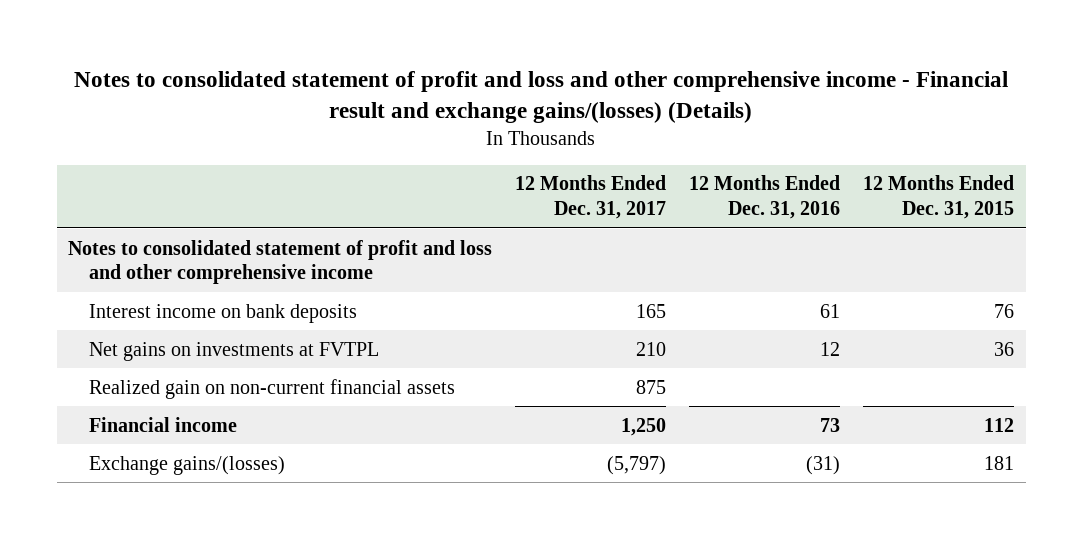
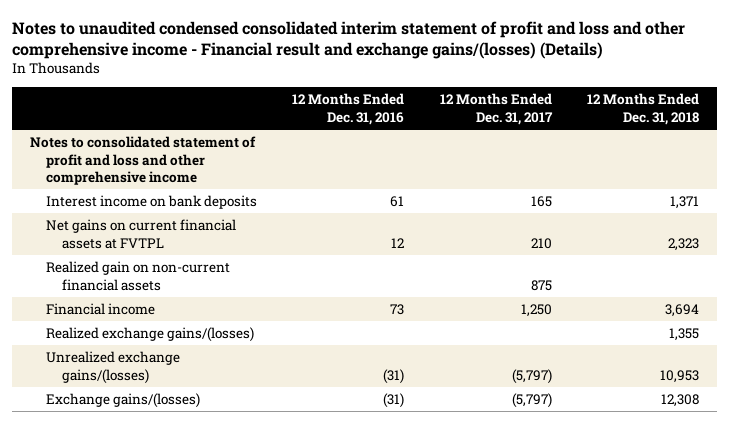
[74,71,1009,124] Notes to consolidated statement of profit and loss and other comprehensive income - Financial result and exchange gains/(losses) (Details) -> [12,20,686,59] Notes to unaudited condensed consolidated interim statement of profit and loss and other comprehensive income - Financial result and exchange gains/(losses) (Details)
[863,175,1015,220] 12 Months Ended Dec. 31, 2015 -> none
none -> [587,93,700,125] 12 Months Ended Dec. 31, 2018
[88,341,379,361] Net gains on investments at FVTPL -> [45,219,236,249] Net gains on current financial assets at FVTPL
none -> [45,327,254,343] Realized exchange gains/(losses)
none -> [45,351,180,384] Unrealized exchange gains/(losses)

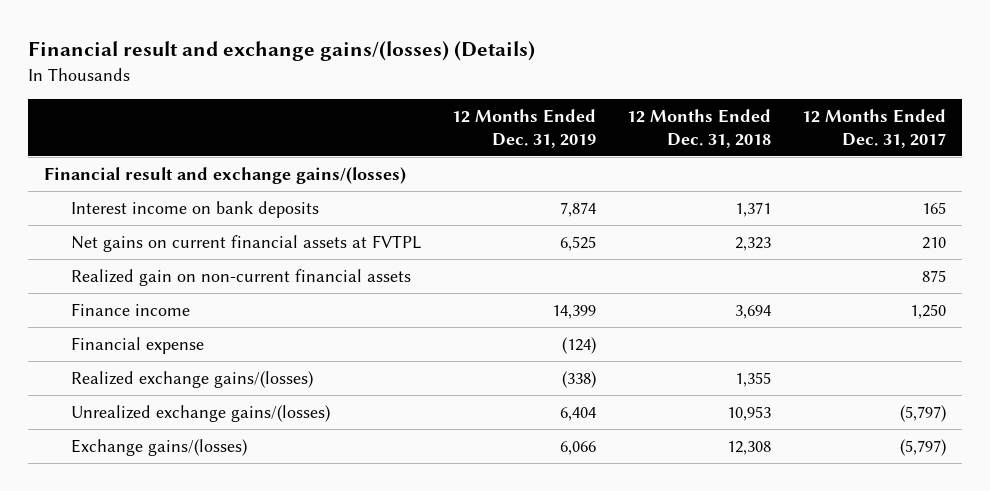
[12,20,686,59] Notes to unaudited condensed consolidated interim statement of profit and loss and other comprehensive income - Financial result and exchange gains/(losses) (Details) -> [28,41,536,62] Financial result and exchange gains/(losses) (Details)
[292,93,405,125] 12 Months Ended Dec. 31, 2016 -> none
none -> [451,108,596,148] 12 Months Ended Dec. 31, 2019
[29,136,256,186] Notes to consolidated statement of profit and loss and other comprehensive income -> none
none -> [43,166,406,184] Financial result and exchange gains/(losses)
[45,303,155,316] Financial income -> [70,302,190,316] Finance income
none -> [70,336,204,354] Financial expense

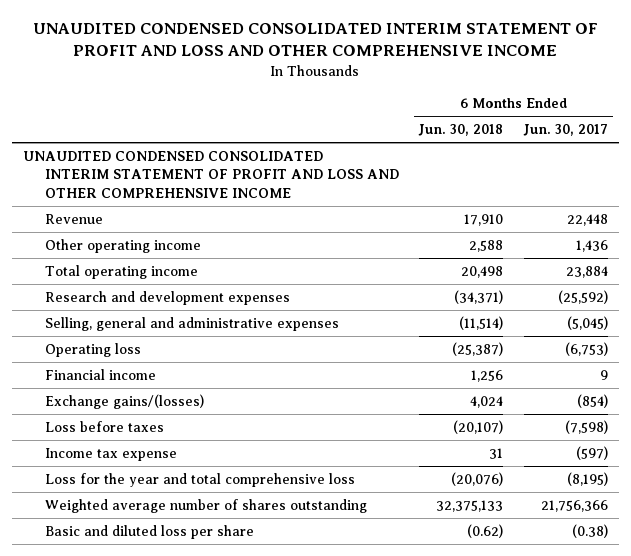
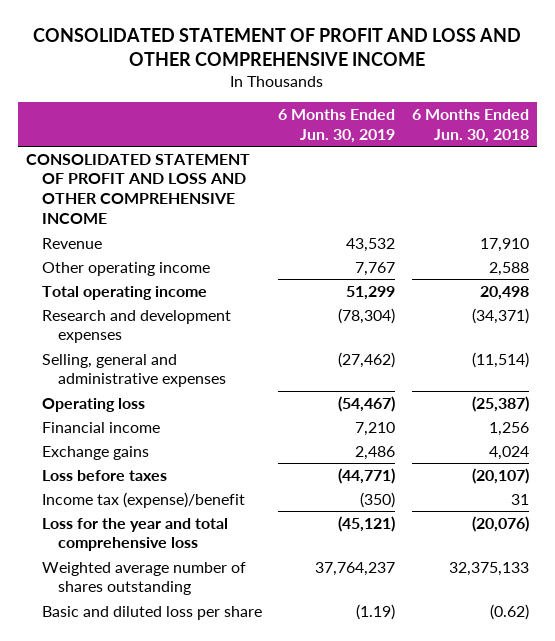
[33,23,599,57] UNAUDITED CONDENSED CONSOLIDATED INTERIM STATEMENT OF PROFIT AND LOSS AND OTHER COMPREHENSIVE INCOME -> [33,27,522,66] CONSOLIDATED STATEMENT OF PROFIT AND LOSS AND OTHER COMPREHENSIVE INCOME
[523,124,609,137] Jun. 30, 2017 -> none
none -> [278,109,396,143] 6 Months Ended Jun. 30, 2019
[22,151,399,198] UNAUDITED CONDENSED CONSOLIDATED INTERIM STATEMENT OF PROFIT AND LOSS AND OTHER COMPREHENSIVE INCOME -> [25,153,250,225] CONSOLIDATED STATEMENT OF PROFIT AND LOSS AND OTHER COMPREHENSIVE INCOME
[44,394,204,410] Exchange gains/(losses) -> [41,445,149,460] Exchange gains
[44,448,177,462] Income tax expense -> [41,491,245,508] Income tax (expense)/benefit

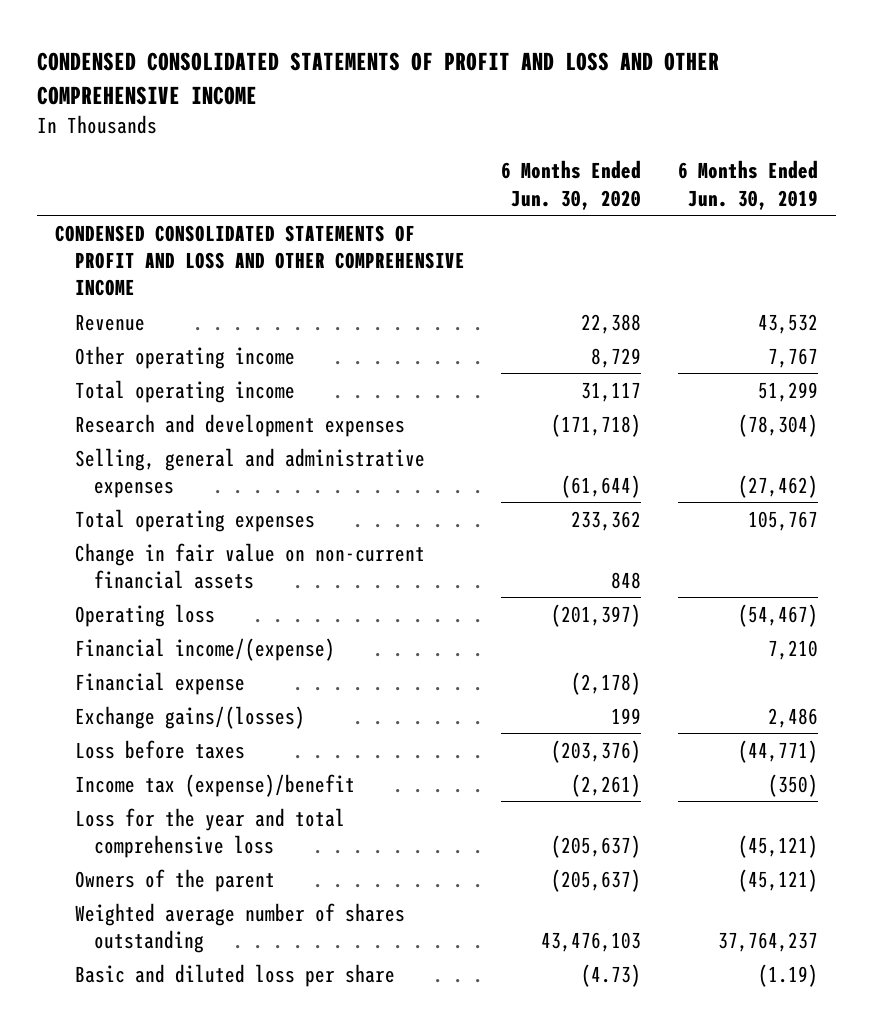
[33,27,522,66] CONSOLIDATED STATEMENT OF PROFIT AND LOSS AND OTHER COMPREHENSIVE INCOME -> [37,52,720,105] CONDENSED CONSOLIDATED STATEMENTS OF PROFIT AND LOSS AND OTHER COMPREHENSIVE INCOME
[411,109,529,143] 6 Months Ended Jun. 30, 2018 -> none
none -> [501,160,642,210] 6 Months Ended Jun. 30, 2020
[25,153,250,225] CONSOLIDATED STATEMENT OF PROFIT AND LOSS AND OTHER COMPREHENSIVE INCOME -> [55,224,465,297] CONDENSED CONSOLIDATED STATEMENTS OF PROFIT AND LOSS AND OTHER COMPREHENSIVE INCOME
none -> [74,508,315,532] Total operating expenses
none -> [74,542,425,589] Change in fair value on non-current financial assets
[41,421,160,433] Financial income -> [74,637,335,661] Financial income/(expense)
none -> [74,671,245,695] Financial expense
[41,445,149,460] Exchange gains -> [74,705,305,729] Exchange gains/(losses)
none -> [74,868,275,892] Owners of the parent

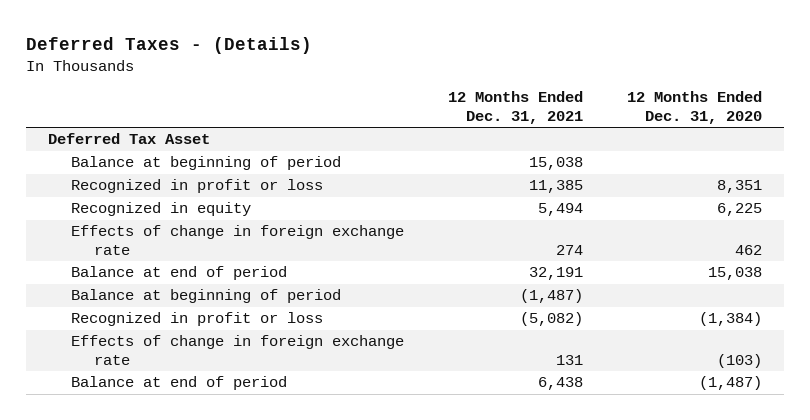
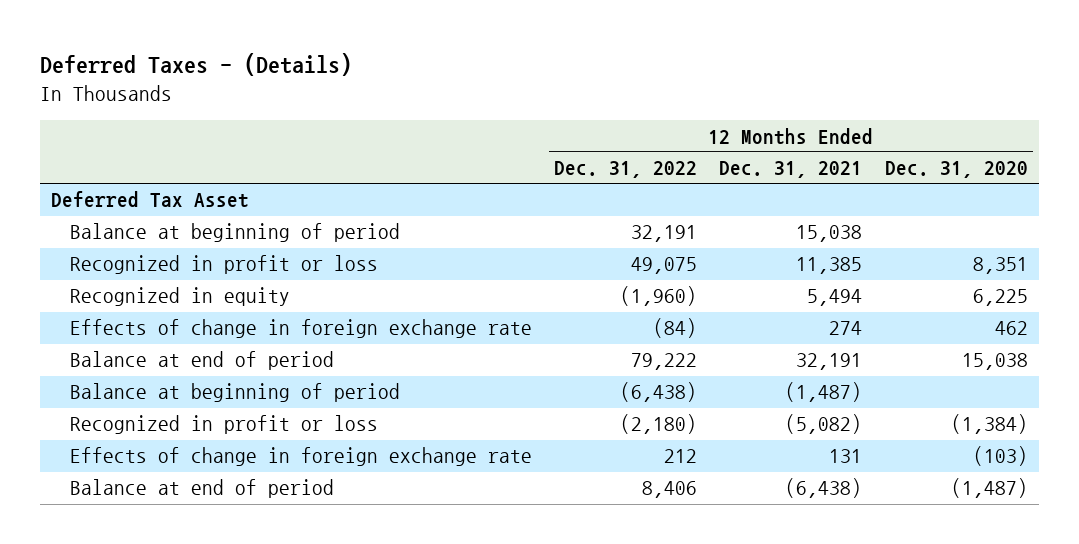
none -> [554,161,698,179] Dec. 31, 2022
[537,377,583,391] 6,438 -> [785,478,863,499] (6,438)

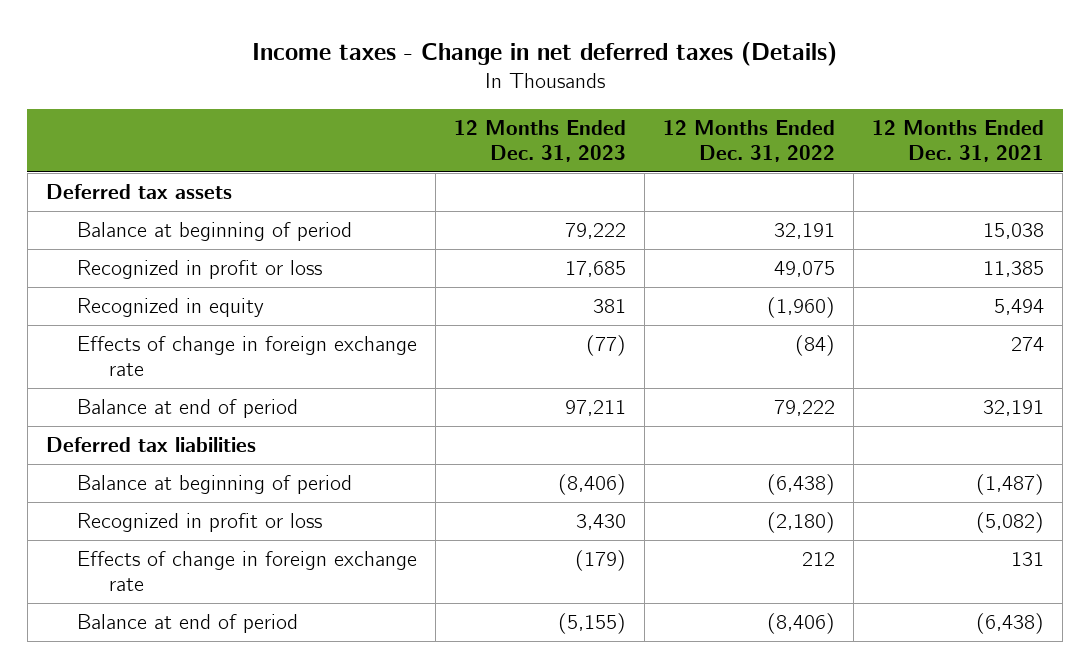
[40,53,353,77] Deferred Taxes - (Details) -> [252,41,838,66] Income taxes - Change in net deferred taxes (Details)
[884,161,1028,179] Dec. 31, 2020 -> none
none -> [454,120,627,162] 12 Months Ended Dec. 31, 2023
[51,191,250,209] Deferred Tax Asset -> [45,184,232,200] Deferred tax assets
none -> [45,437,256,453] Deferred tax liabilities
[642,481,698,499] 8,406 -> [767,613,836,635] (8,406)

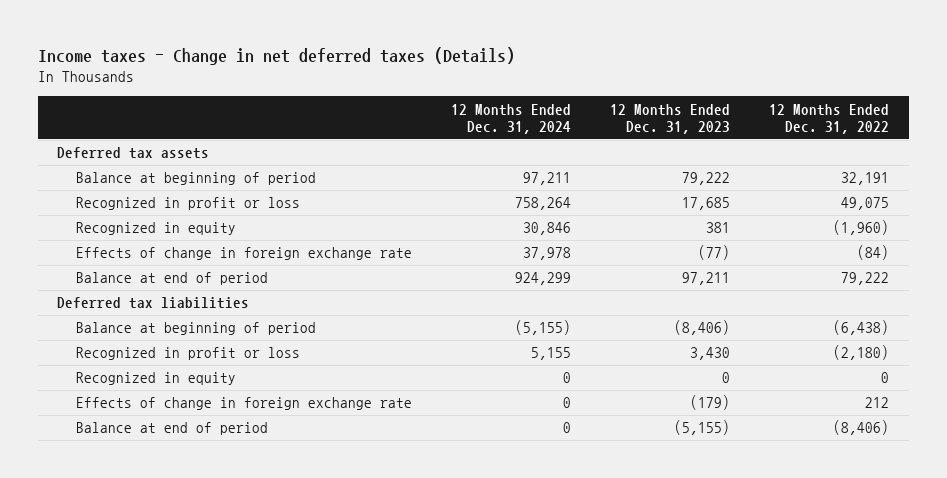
[872,120,1045,162] 12 Months Ended Dec. 31, 2021 -> none
none -> [451,103,572,135] 12 Months Ended Dec. 31, 2024
none -> [76,372,237,386] Recognized in equity

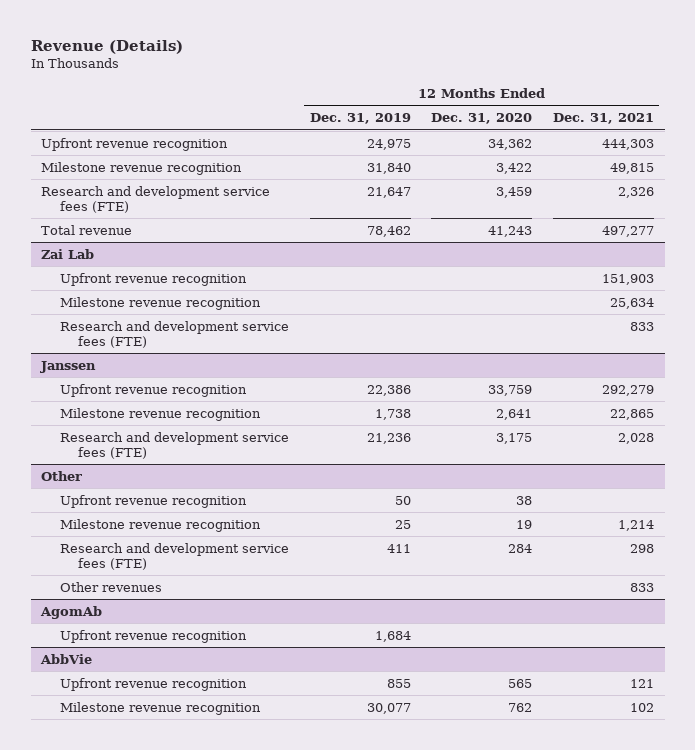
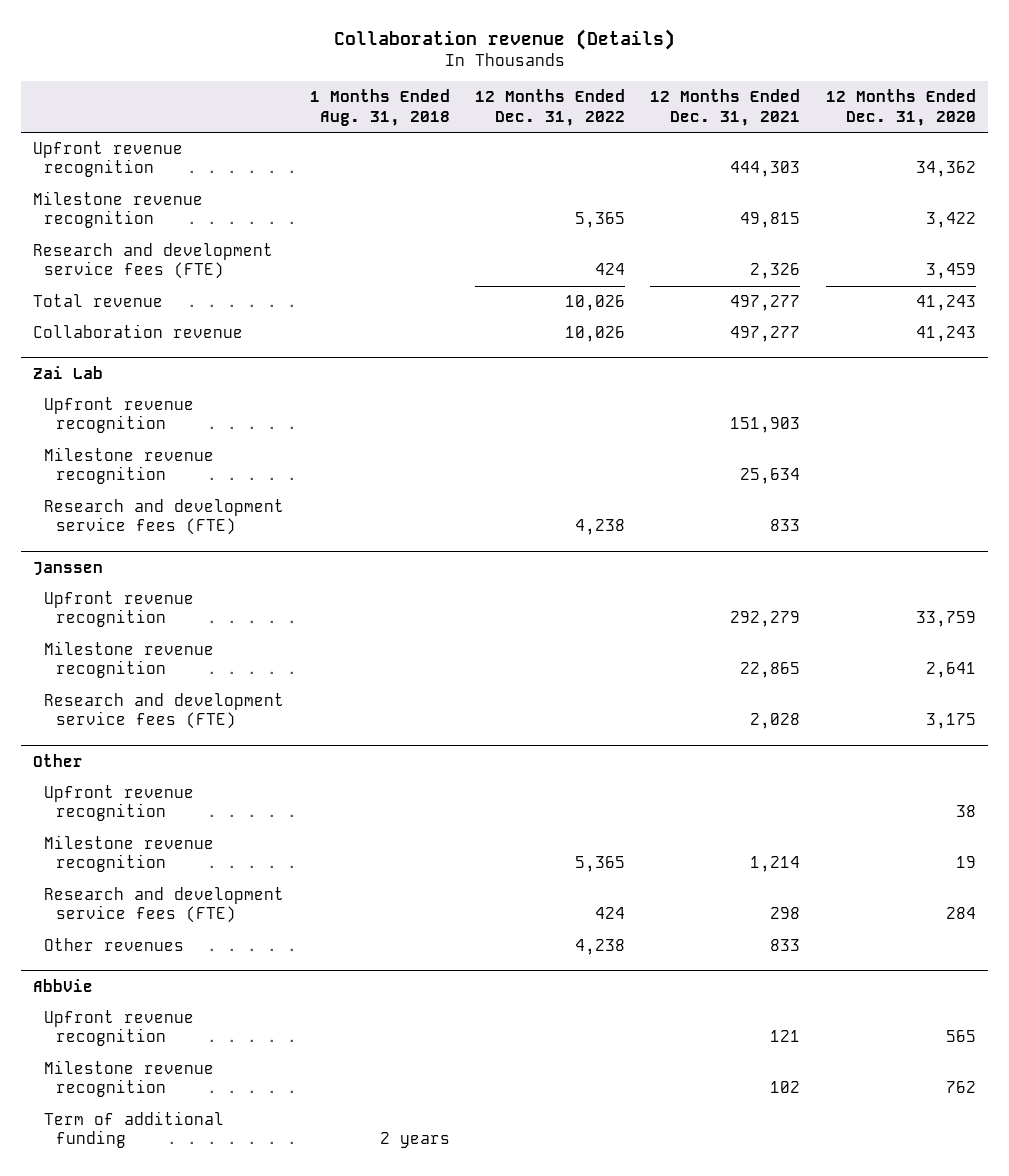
[30,39,183,54] Revenue (Details) -> [333,28,675,50] Collaboration revenue (Details)
[309,113,411,125] Dec. 31, 2019 -> none
none -> [309,89,450,126] 1 Months Ended Aug. 31, 2018
none -> [475,89,626,126] 12 Months Ended Dec. 31, 2022
none -> [33,324,244,339] Collaboration revenue
[40,605,103,619] AgomAb -> none
[59,629,247,643] Upfront revenue recognition -> none
none -> [44,1111,225,1149] Term of additional funding

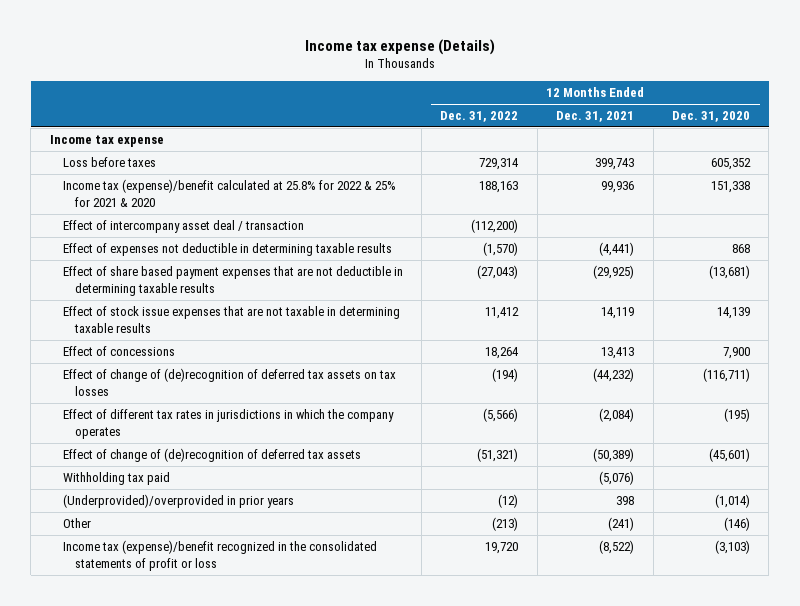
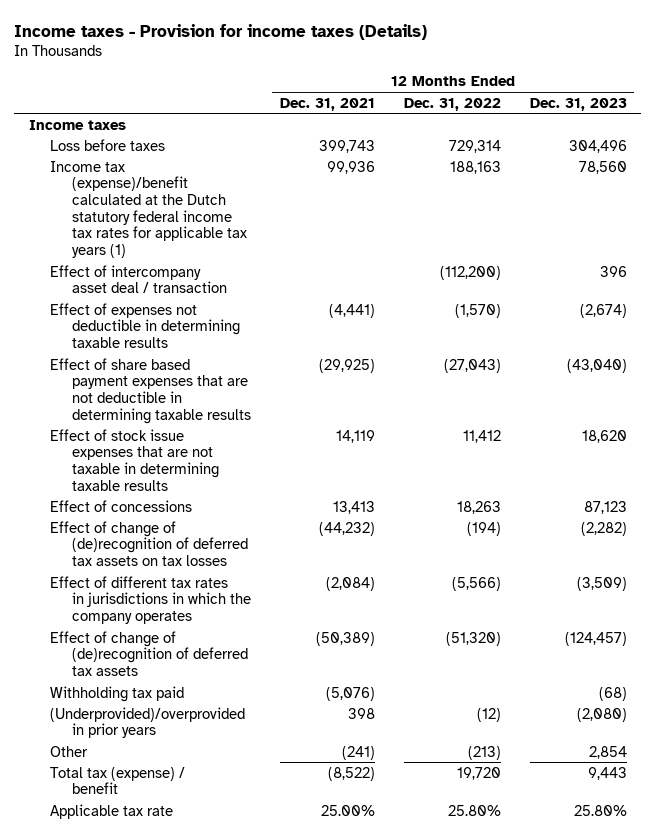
[304,38,495,55] Income tax expense (Details) -> [14,23,428,40] Income taxes - Provision for income taxes (Details)
[672,111,751,123] Dec. 31, 2020 -> none
none -> [529,97,627,111] Dec. 31, 2023
[49,135,164,148] Income tax expense -> [28,119,126,130] Income taxes
[62,179,396,207] Income tax (expense)/benefit calculated at 25.8% for 2022 & 25% for 2021 & 2020 -> [50,160,247,259] Income tax (expense)/benefit calculated at the Dutch statutory federal income tax rates for applicable tax years (1)
[485,347,520,360] 18,264 -> [456,500,501,514] 18,263
[477,448,519,463] (51,321) -> [445,631,501,646] (51,320)
[62,540,377,571] Income tax (expense)/benefit recognized in the consolidated statements of profit or loss -> [50,766,186,795] Total tax (expense) / benefit
none -> [50,803,174,819] Applicable tax rate

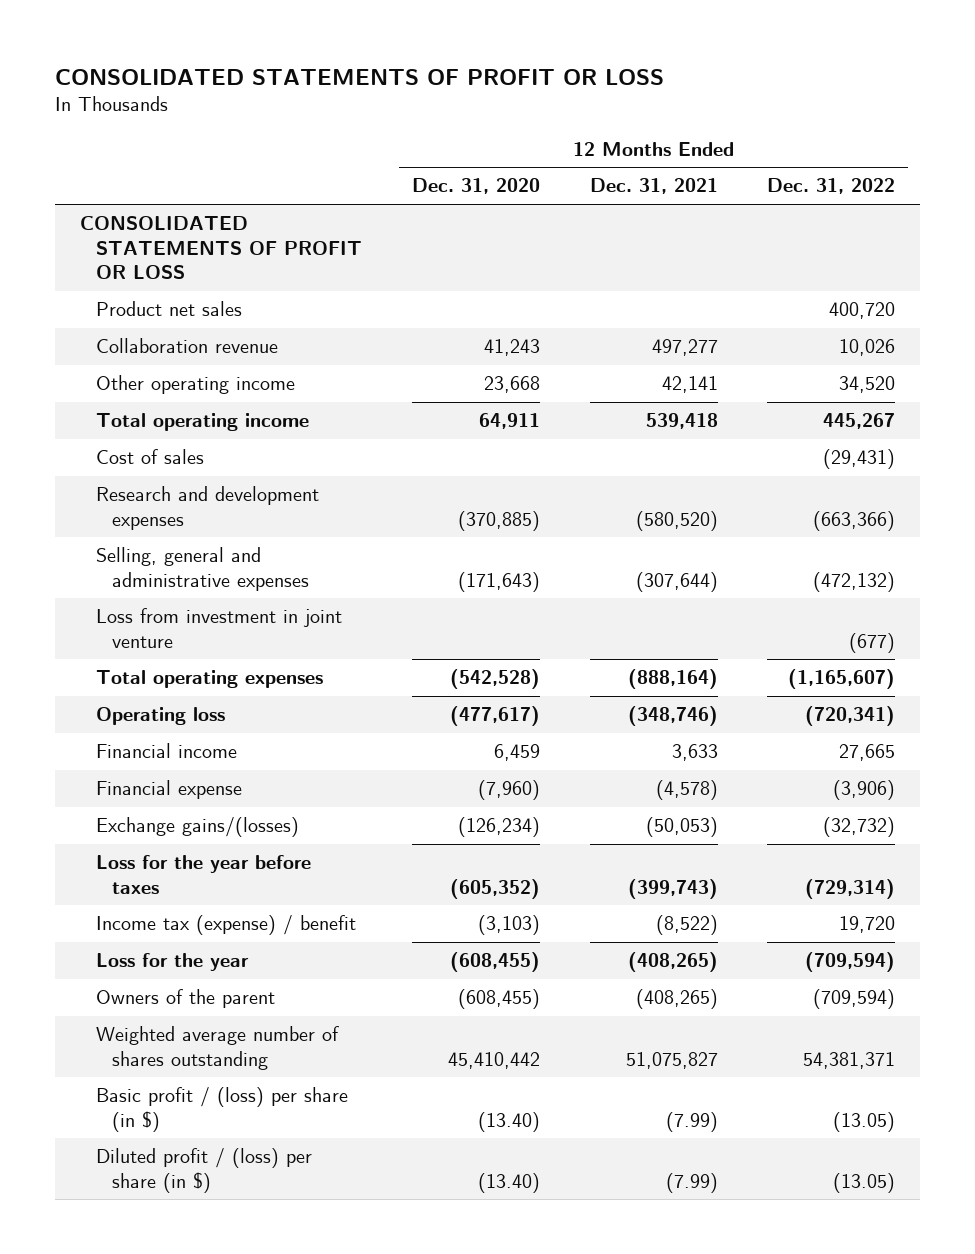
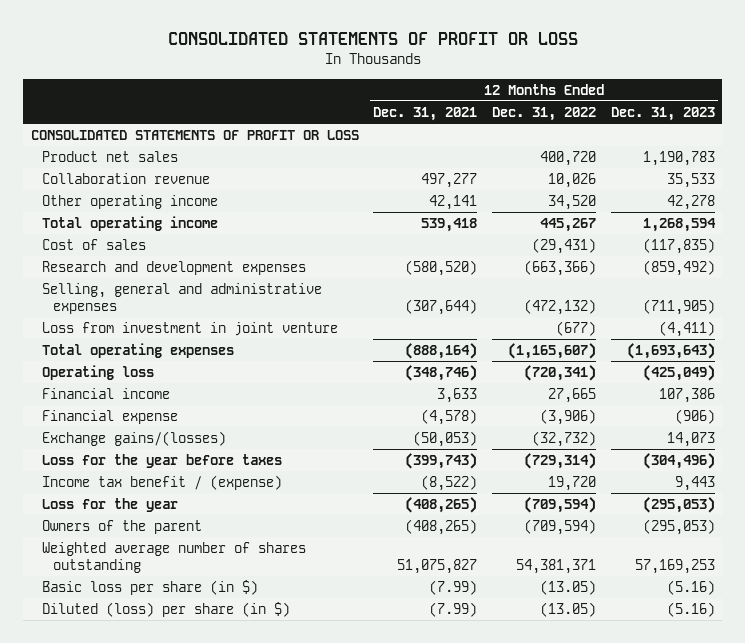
[411,178,540,195] Dec. 31, 2020 -> none
none -> [610,107,715,122] Dec. 31, 2023
[95,915,356,936] Income tax (expense) / benefit -> [42,475,283,491] Income tax benefit / (expense)
[95,1087,348,1132] Basic profit / (loss) per share (in $) -> [42,580,259,596] Basic loss per share (in $)
[95,1148,312,1193] Diluted profit / (loss) per share (in $) -> [42,602,291,618] Diluted (loss) per share (in $)

